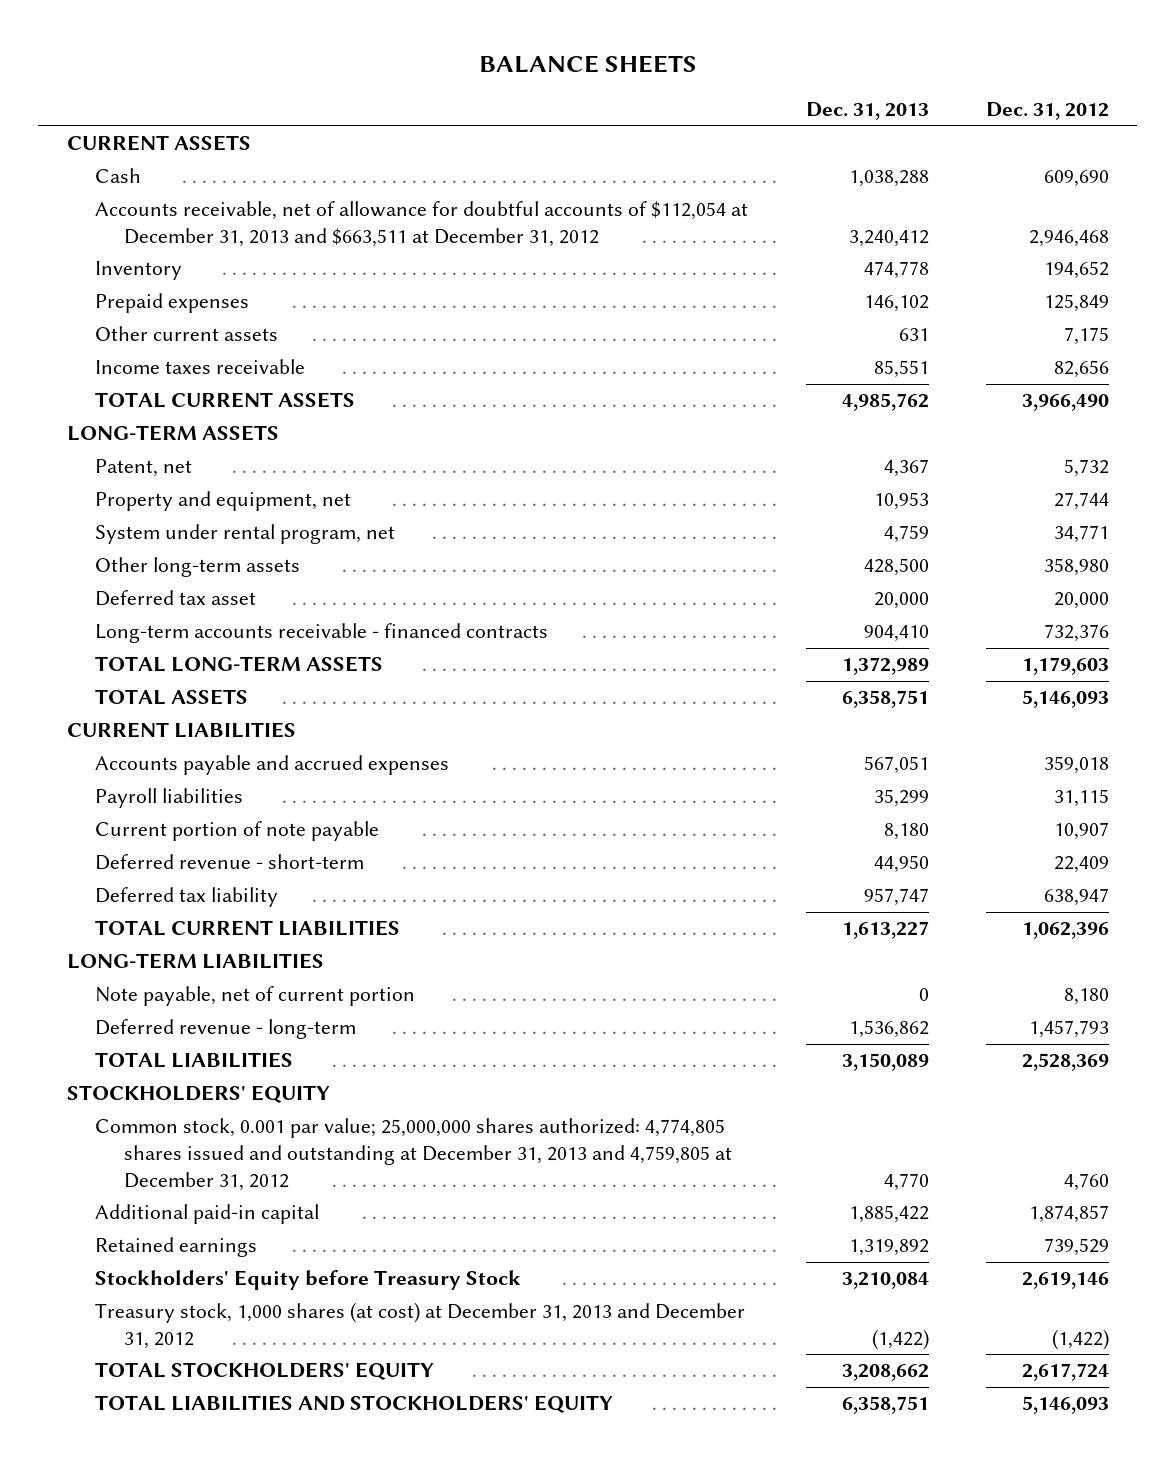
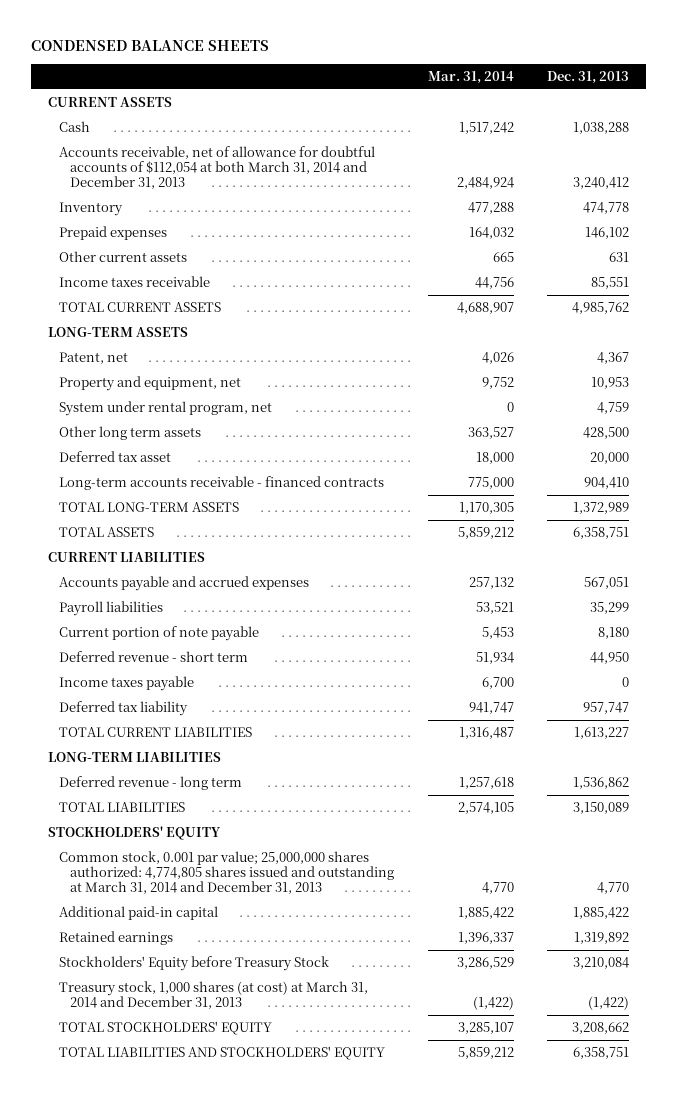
[478,54,697,73] BALANCE SHEETS -> [31,39,270,51] CONDENSED BALANCE SHEETS
[985,102,1109,121] Dec. 31, 2012 -> none
none -> [427,70,514,84] Mar. 31, 2014
[95,201,749,247] Accounts receivable, net of allowance for doubtful accounts of $112,054 at December 31, 2013 and $663,511 at December 31, 2012 -> [59,146,376,190] Accounts receivable, net of allowance for doubtful accounts of $112,054 at both March 31, 2014 and December 31, 2013
[95,557,301,578] Other long-term assets -> [59,426,202,441] Other long term assets
[95,854,365,871] Deferred revenue - short-term -> [59,651,249,663] Deferred revenue - short term
none -> [59,676,195,692] Income taxes payable
[95,986,416,1007] Note payable, net of current portion -> none
[95,1019,357,1040] Deferred revenue - long-term -> [59,776,243,791] Deferred revenue - long term
[95,1118,733,1191] Common stock, 0.001 par value; 25,000,000 shares authorized: 4,774,805 shares issued and outstanding at December 31, 2013 and 4,759,805 at December 31, 2012 -> [59,851,395,895] Common stock, 0.001 par value; 25,000,000 shares authorized: 4,774,805 shares issued and outstanding at March 31, 2014 and December 31, 2013
[95,1302,746,1349] Treasury stock, 1,000 shares (at cost) at December 31, 2013 and December 31, 2012 -> [59,981,369,1010] Treasury stock, 1,000 shares (at cost) at March 31, 2014 and December 31, 2013

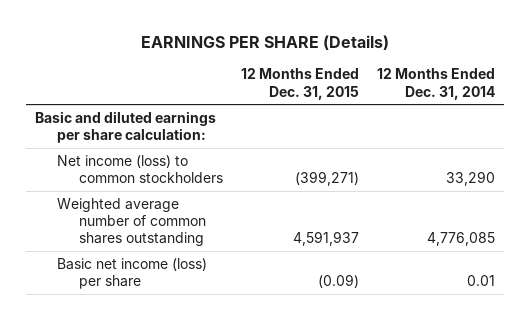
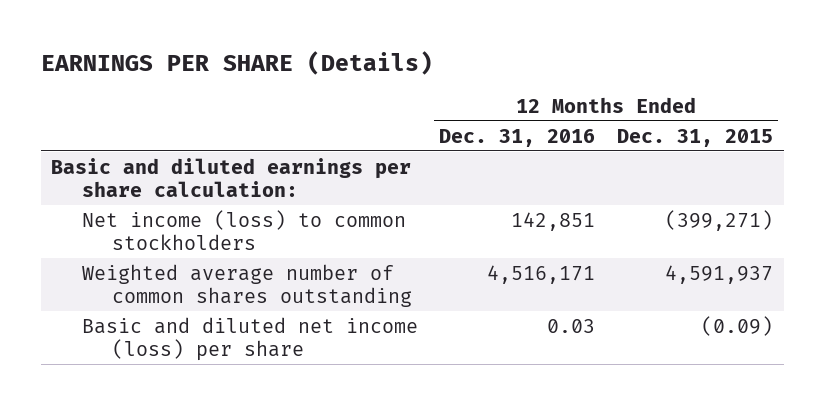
[376,68,495,100] 12 Months Ended Dec. 31, 2014 -> none
none -> [439,128,596,147] Dec. 31, 2016
[56,257,207,290] Basic net income (loss) per share -> [81,316,418,361] Basic and diluted net income (loss) per share

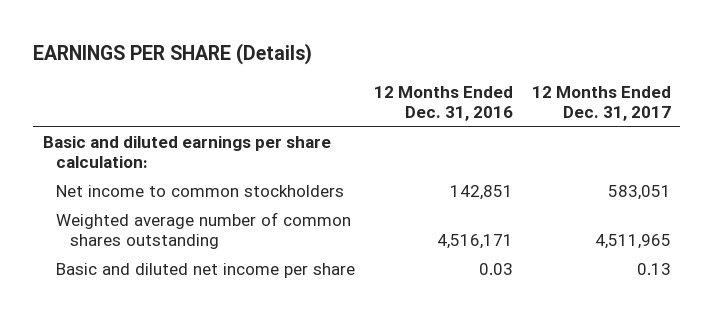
[616,128,773,147] Dec. 31, 2015 -> none
none -> [531,85,671,121] 12 Months Ended Dec. 31, 2017
[81,209,406,250] Net income (loss) to common stockholders -> [56,184,345,197] Net income to common stockholders
[81,316,418,361] Basic and diluted net income (loss) per share -> [56,262,356,278] Basic and diluted net income per share

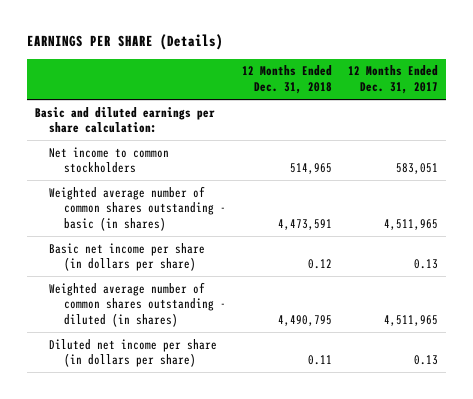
[374,85,514,121] 12 Months Ended Dec. 31, 2016 -> none
none -> [242,65,333,95] 12 Months Ended Dec. 31, 2018
[56,211,352,249] Weighted average number of common shares outstanding -> [49,185,227,231] Weighted average number of common shares outstanding - basic (in shares)
[56,262,356,278] Basic and diluted net income per share -> [49,242,206,272] Basic net income per share (in dollars per share)
none -> [49,281,227,327] Weighted average number of common shares outstanding - diluted (in shares)
none -> [49,338,218,368] Diluted net income per share (in dollars per share)

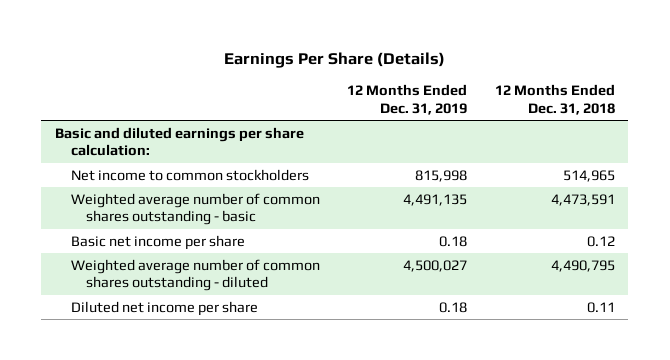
[26,34,223,51] EARNINGS PER SHARE (Details) -> [223,51,445,68] Earnings Per Share (Details)
[347,65,438,95] 12 Months Ended Dec. 31, 2017 -> none
none -> [347,84,468,115] 12 Months Ended Dec. 31, 2019
[49,185,227,231] Weighted average number of common shares outstanding - basic (in shares) -> [70,192,320,226] Weighted average number of common shares outstanding - basic
[49,242,206,272] Basic net income per share (in dollars per share) -> [70,234,245,250] Basic net income per share
[49,281,227,327] Weighted average number of common shares outstanding - diluted (in shares) -> [70,258,320,292] Weighted average number of common shares outstanding - diluted
[49,338,218,368] Diluted net income per share (in dollars per share) -> [70,300,258,316] Diluted net income per share

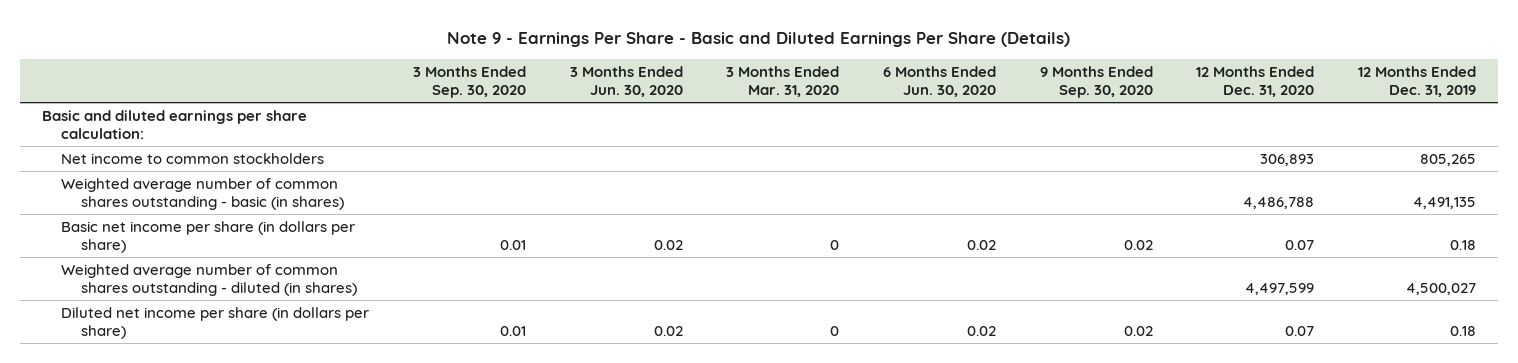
[223,51,445,68] Earnings Per Share (Details) -> [447,31,1071,47] Note 9 - Earnings Per Share - Basic and Diluted Earnings Per Share (Details)
[494,84,615,115] 12 Months Ended Dec. 31, 2018 -> none
none -> [413,65,527,98] 3 Months Ended Sep. 30, 2020
none -> [569,65,683,97] 3 Months Ended Jun. 30, 2020
none -> [726,65,840,97] 3 Months Ended Mar. 31, 2020
none -> [882,65,996,97] 6 Months Ended Jun. 30, 2020
none -> [1039,65,1153,98] 9 Months Ended Sep. 30, 2020
none -> [1196,65,1315,97] 12 Months Ended Dec. 31, 2020
[415,169,468,182] 815,998 -> [1419,153,1476,166] 805,265
[70,192,320,226] Weighted average number of common shares outstanding - basic -> [61,177,344,211] Weighted average number of common shares outstanding - basic (in shares)
[70,234,245,250] Basic net income per share -> [61,220,356,254] Basic net income per share (in dollars per share)
[70,258,320,292] Weighted average number of common shares outstanding - diluted -> [61,263,357,297] Weighted average number of common shares outstanding - diluted (in shares)
[70,300,258,316] Diluted net income per share -> [61,306,370,340] Diluted net income per share (in dollars per share)

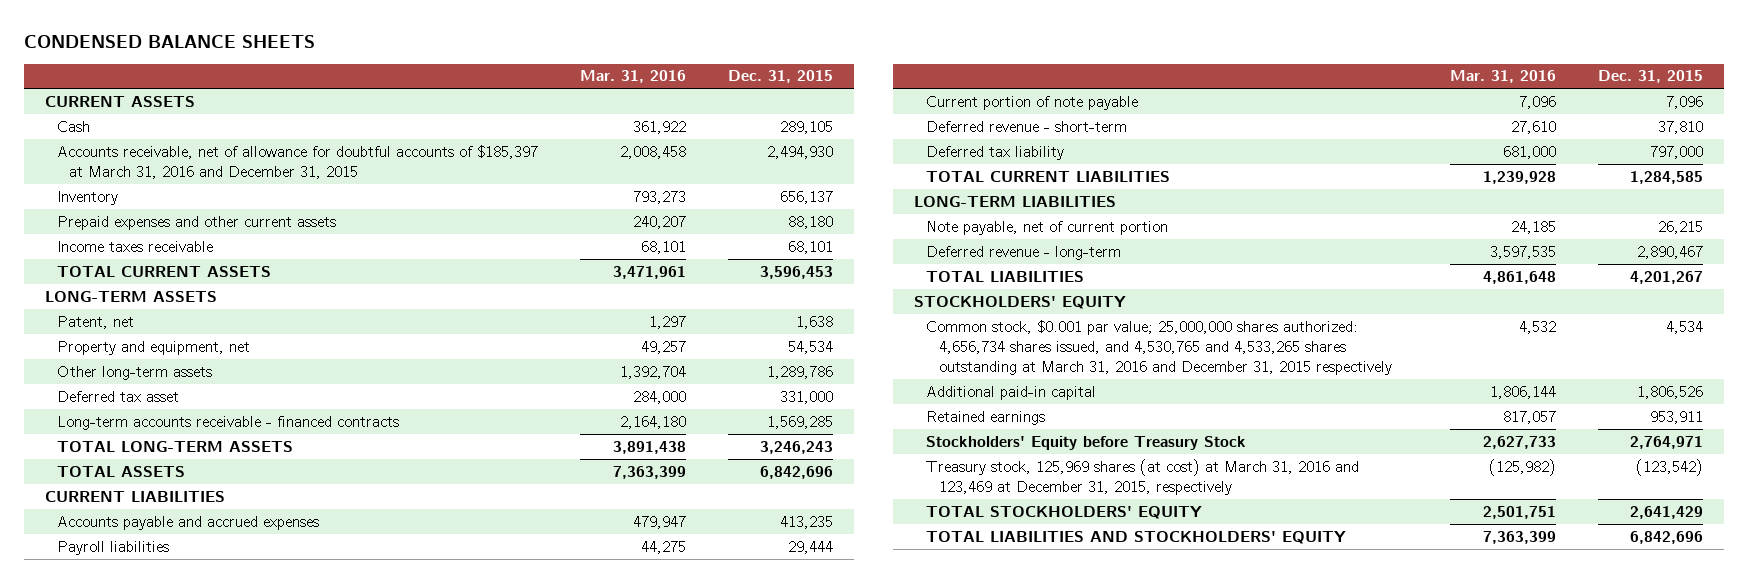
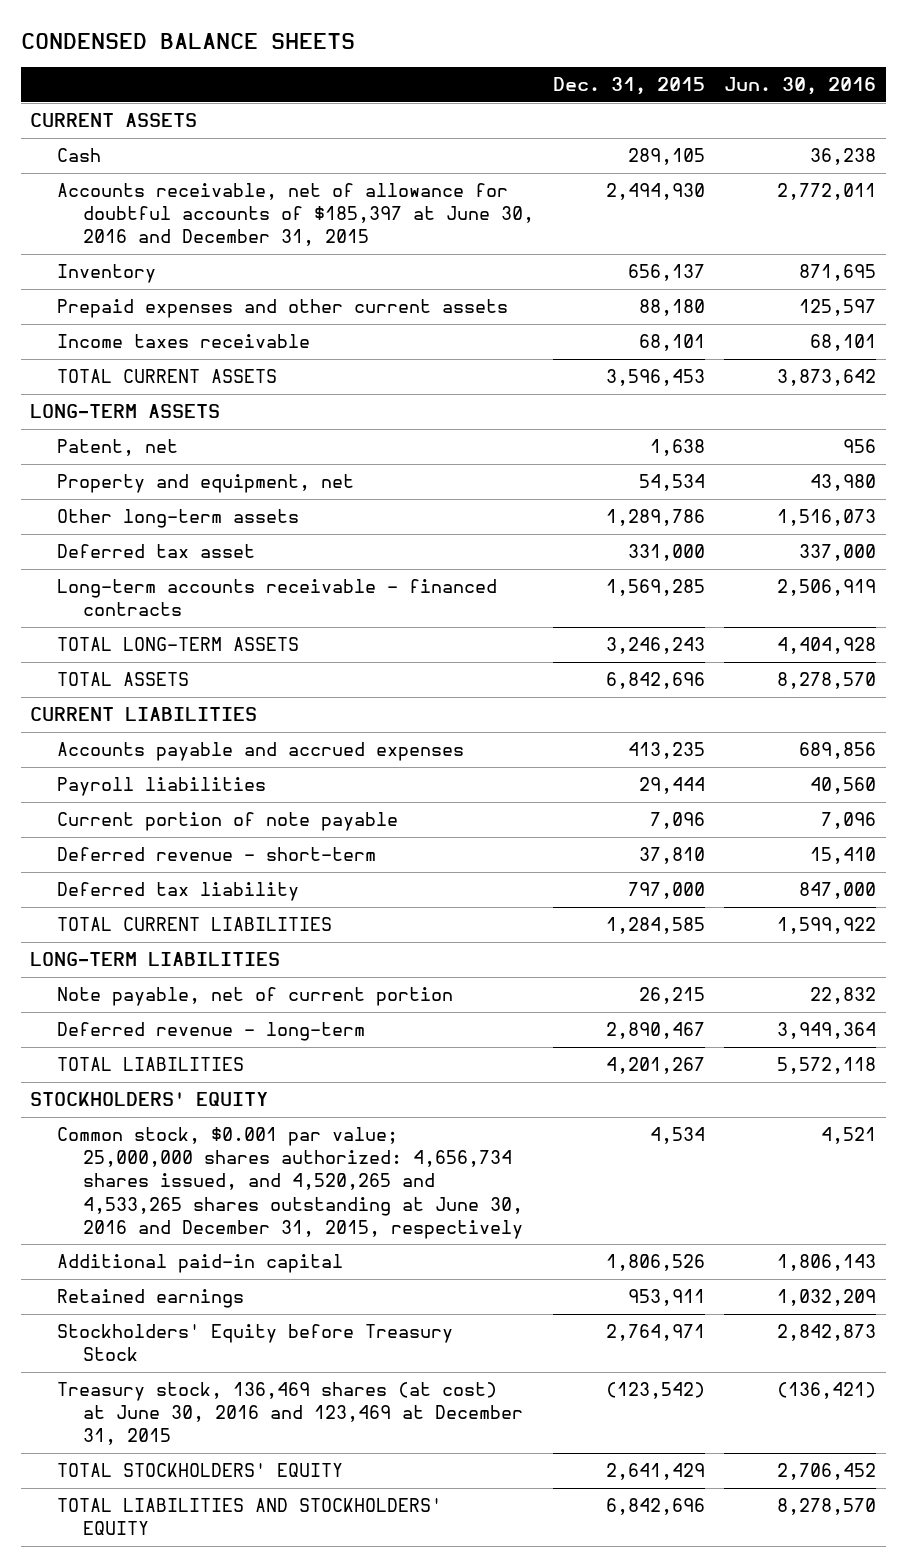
[580,70,687,84] Mar. 31, 2016 -> none
none -> [724,77,877,96] Jun. 30, 2016
[57,144,539,179] Accounts receivable, net of allowance for doubtful accounts of $185,397 at March 31, 2016 and December 31, 2015 -> [56,183,534,247] Accounts receivable, net of allowance for doubtful accounts of $185,397 at June 30, 2016 and December 31, 2015
[926,319,1392,376] Common stock, $0.001 par value; 25,000,000 shares authorized: 4,656,734 shares issued, and 4,530,765 and 4,533,265 shares outstanding at March 31, 2016 and December 31, 2015 respectively -> [56,1127,523,1239] Common stock, $0.001 par value; 25,000,000 shares authorized: 4,656,734 shares issued, and 4,520,265 and 4,533,265 shares outstanding at June 30, 2016 and December 31, 2015, respectively
[926,458,1360,495] Treasury stock, 125,969 shares (at cost) at March 31, 2016 and 123,469 at December 31, 2015, respectively -> [56,1382,523,1446] Treasury stock, 136,469 shares (at cost) at June 30, 2016 and 123,469 at December 31, 2015

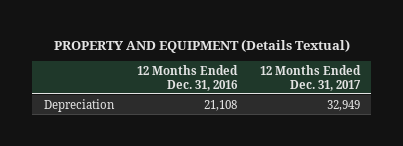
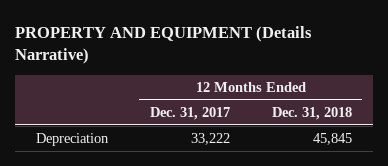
[53,38,350,53] PROPERTY AND EQUIPMENT (Details Textual) -> [15,25,313,65] PROPERTY AND EQUIPMENT (Details Narrative)
[136,65,238,91] 12 Months Ended Dec. 31, 2016 -> none
none -> [271,106,352,120] Dec. 31, 2018
[326,99,360,111] 32,949 -> [190,133,230,146] 33,222

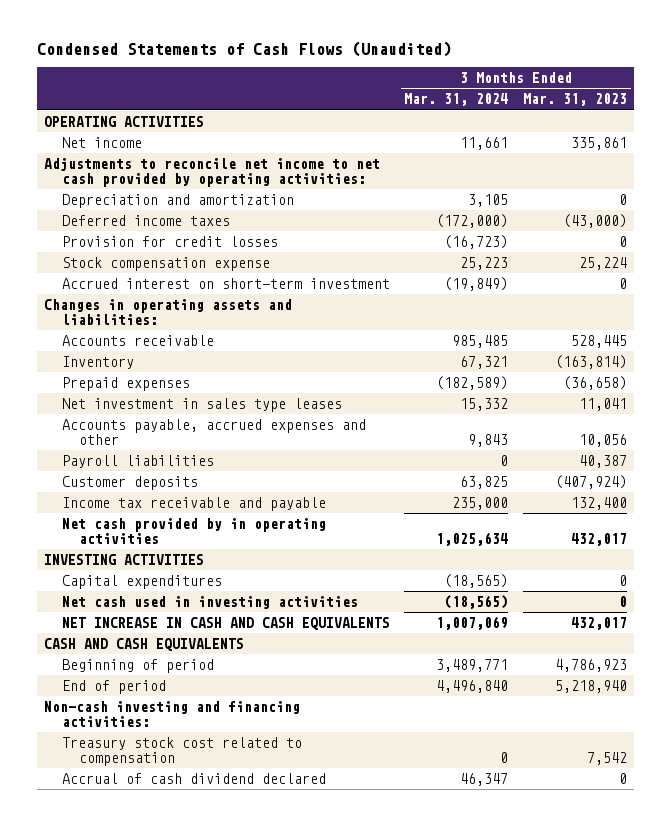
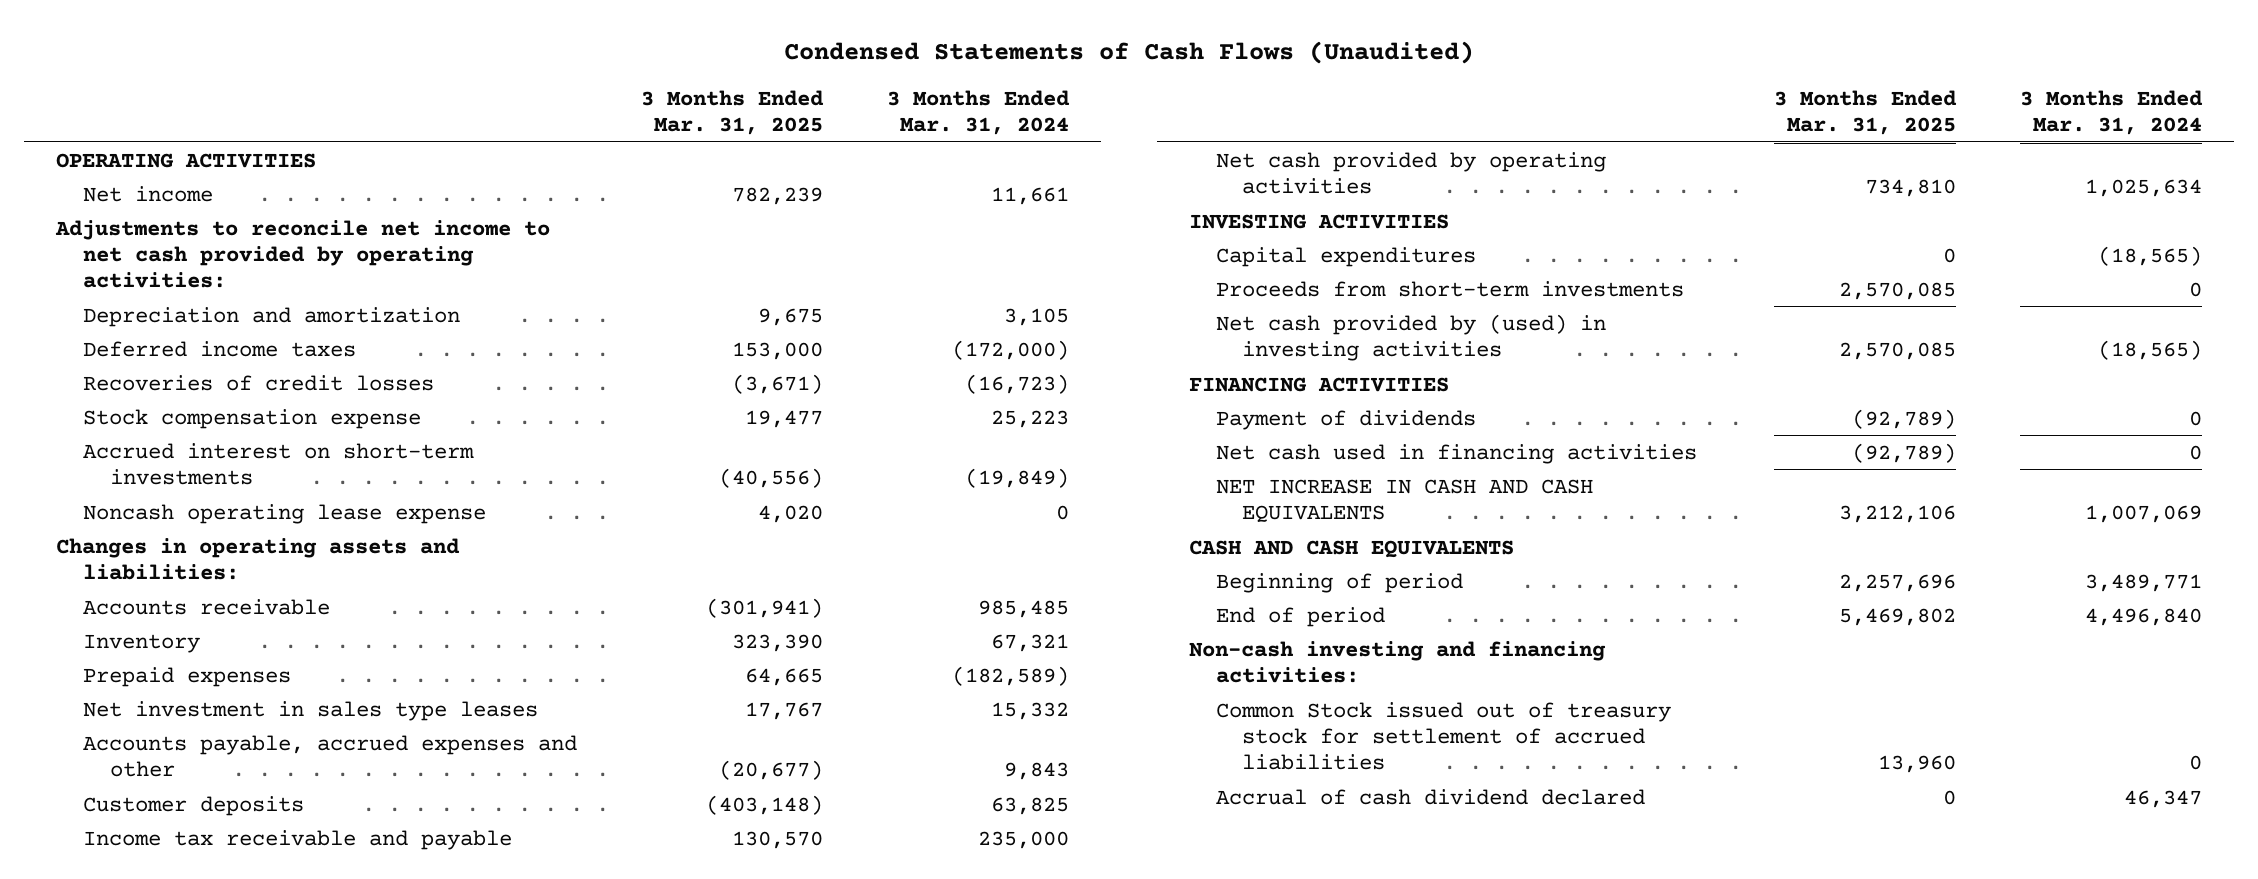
[522,93,627,107] Mar. 31, 2023 -> none
none -> [641,89,825,135] 3 Months Ended Mar. 31, 2025
[61,236,278,248] Provision for credit losses -> [83,374,435,391] Recoveries of credit losses
[61,278,390,290] Accrued interest on short-term investment -> [83,442,475,485] Accrued interest on short-term investments
none -> [83,503,487,524] Noncash operating lease expense
[61,455,214,469] Payroll liabilities -> none
[61,518,326,544] Net cash provided by in operating activities -> [1215,151,1606,194] Net cash provided by operating activities
none -> [1215,280,1684,297] Proceeds from short-term investments
[61,596,358,610] Net cash used in investing activities -> [1215,313,1606,361] Net cash provided by (used) in investing activities
none -> [1188,376,1449,392] FINANCING ACTIVITIES
none -> [1215,409,1476,430] Payment of dividends
none -> [1215,443,1697,464] Net cash used in financing activities
[61,737,302,766] Treasury stock cost related to compensation -> [1215,701,1671,771] Common Stock issued out of treasury stock for settlement of accrued liabilities

